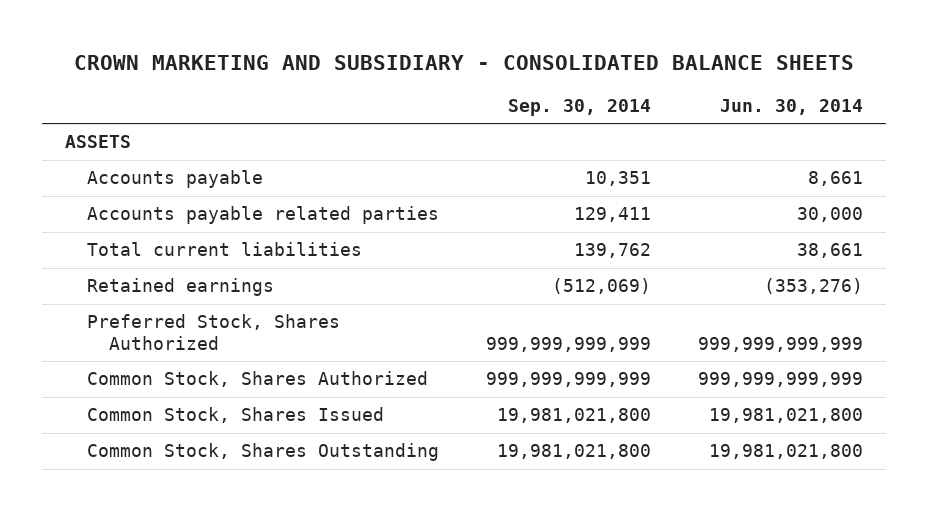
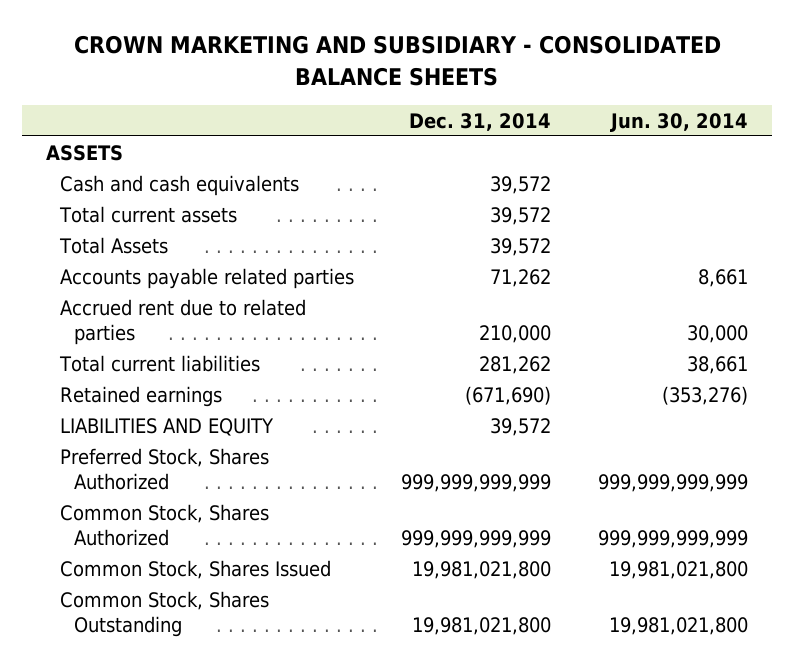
[507,98,651,116] Sep. 30, 2014 -> none
none -> [409,112,552,131] Dec. 31, 2014
none -> [59,174,299,196] Cash and cash equivalents
none -> [58,205,237,223] Total current assets
none -> [58,236,168,254] Total Assets
[87,170,264,189] Accounts payable -> [59,267,354,289] Accounts payable related parties
[87,206,440,225] Accounts payable related parties -> [59,298,306,346] Accrued rent due to related parties
none -> [59,417,274,436] LIABILITIES AND EQUITY

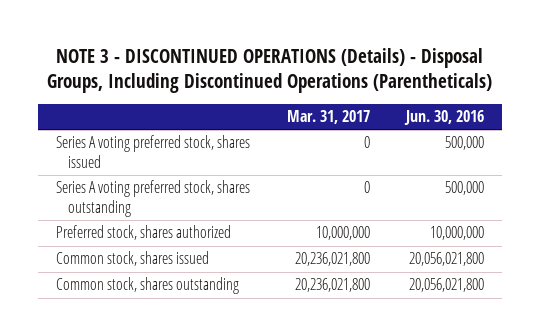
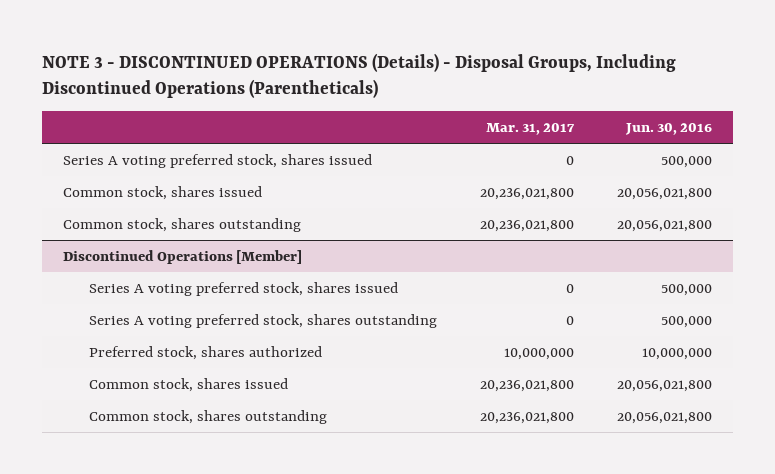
none -> [63,185,263,200] Common stock, shares issued
none -> [63,217,302,232] Common stock, shares outstanding
none -> [63,249,303,264] Discontinued Operations [Member]
none -> [88,281,398,296] Series A voting preferred stock, shares issued

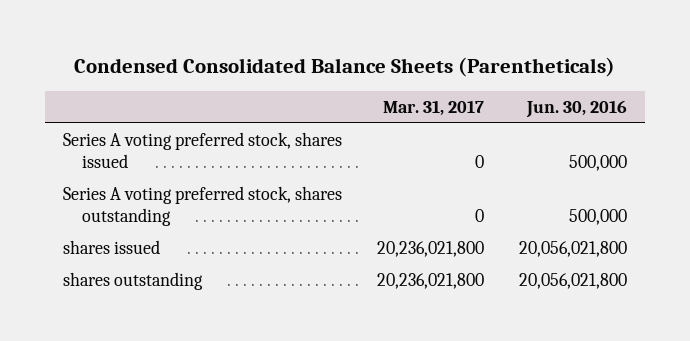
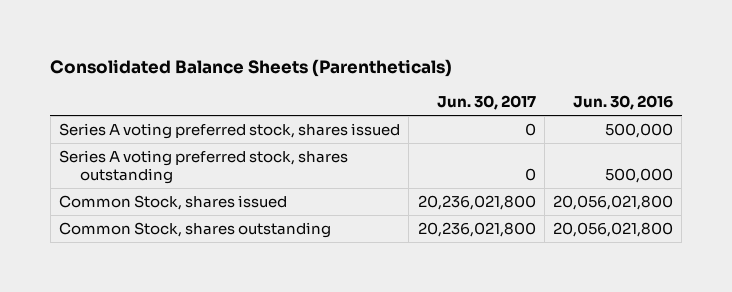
[73,56,615,77] Condensed Consolidated Balance Sheets (Parentheticals) -> [50,59,453,78] Consolidated Balance Sheets (Parentheticals)
[382,100,484,117] Mar. 31, 2017 -> none
none -> [436,95,536,111] Jun. 30, 2017
[62,240,160,255] shares issued -> [59,194,288,210] Common Stock, shares issued
[62,272,203,291] shares outstanding -> [59,221,332,238] Common Stock, shares outstanding

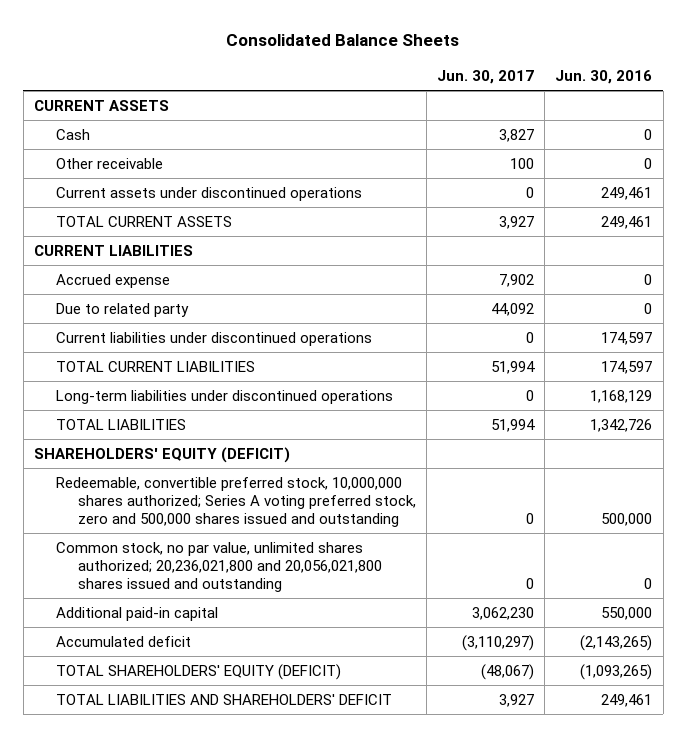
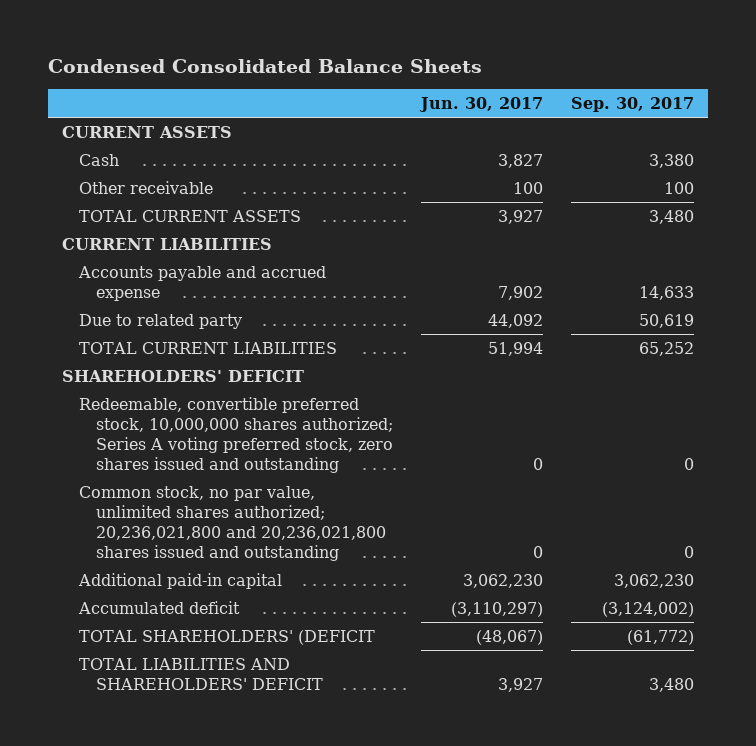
[226,34,460,47] Consolidated Balance Sheets -> [48,59,483,74] Condensed Consolidated Balance Sheets
[555,69,653,84] Jun. 30, 2016 -> none
none -> [570,96,694,112] Sep. 30, 2017
[55,186,362,201] Current assets under discontinued operations -> none
[55,273,170,288] Accrued expense -> [78,265,327,301] Accounts payable and accrued expense
[55,331,372,346] Current liabilities under discontinued operations -> none
[55,389,393,404] Long-term liabilities under discontinued operations -> none
[55,418,186,430] TOTAL LIABILITIES -> none
[33,446,290,463] SHAREHOLDERS' EQUITY (DEFICIT) -> [62,369,305,382] SHAREHOLDERS' DEFICIT
[55,476,416,527] Redeemable, convertible preferred stock, 10,000,000 shares authorized; Series A voting preferred stock, zero and 500,000 shares issued and outstanding -> [79,396,393,474] Redeemable, convertible preferred stock, 10,000,000 shares authorized; Series A voting preferred stock, zero shares issued and outstanding
[55,541,382,592] Common stock, no par value, unlimited shares authorized; 20,236,021,800 and 20,056,021,800 shares issued and outstanding -> [79,485,386,562] Common stock, no par value, unlimited shares authorized; 20,236,021,800 and 20,236,021,800 shares issued and outstanding
[55,663,341,680] TOTAL SHAREHOLDERS' EQUITY (DEFICIT) -> [79,629,376,645] TOTAL SHAREHOLDERS' (DEFICIT

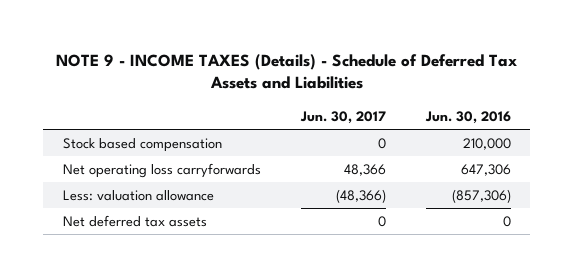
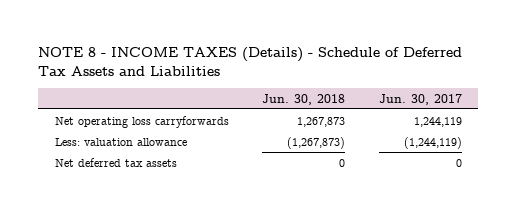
[55,53,517,90] NOTE 9 - INCOME TAXES (Details) - Schedule of Deferred Tax Assets and Liabilities -> [38,46,463,76] NOTE 8 - INCOME TAXES (Details) - Schedule of Deferred Tax Assets and Liabilities
[424,110,511,124] Jun. 30, 2016 -> none
none -> [262,93,346,105] Jun. 30, 2018
[62,137,222,152] Stock based compensation -> none
[343,163,386,176] 48,366 -> [413,116,462,127] 1,244,119
[335,188,386,203] (48,366) -> [403,136,462,149] (1,244,119)

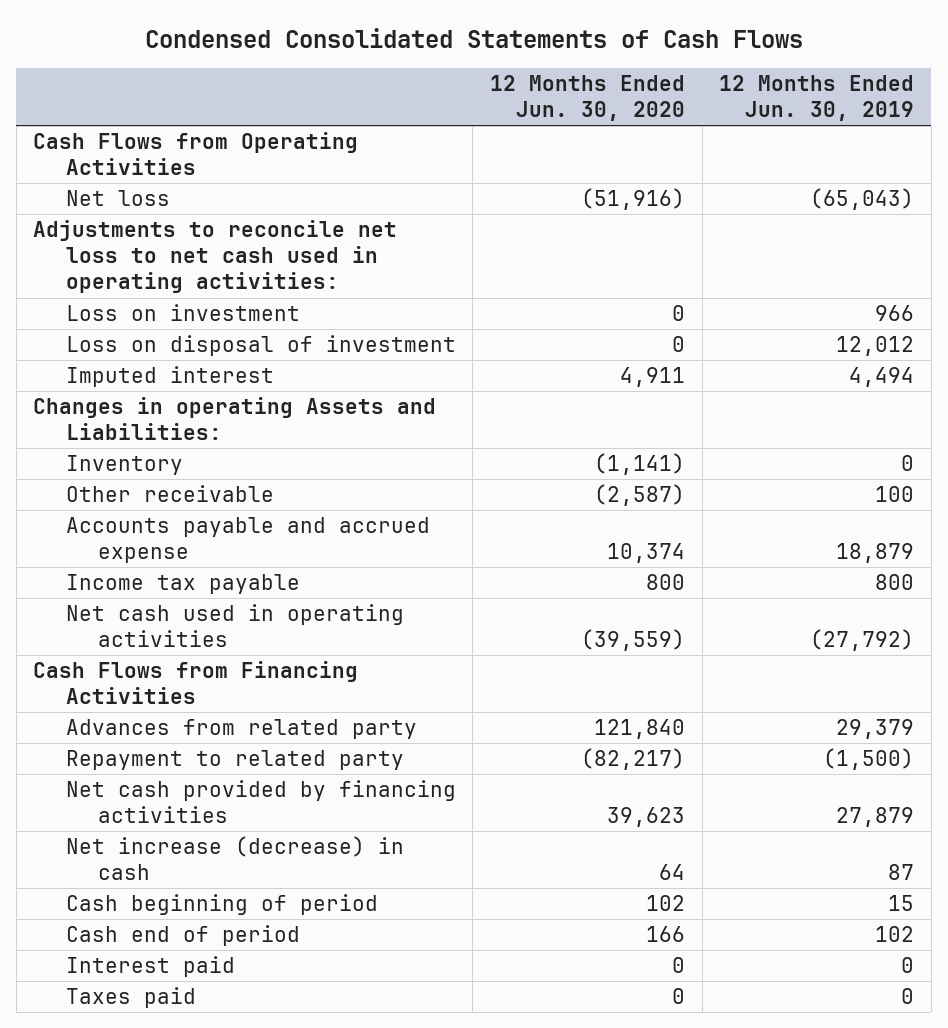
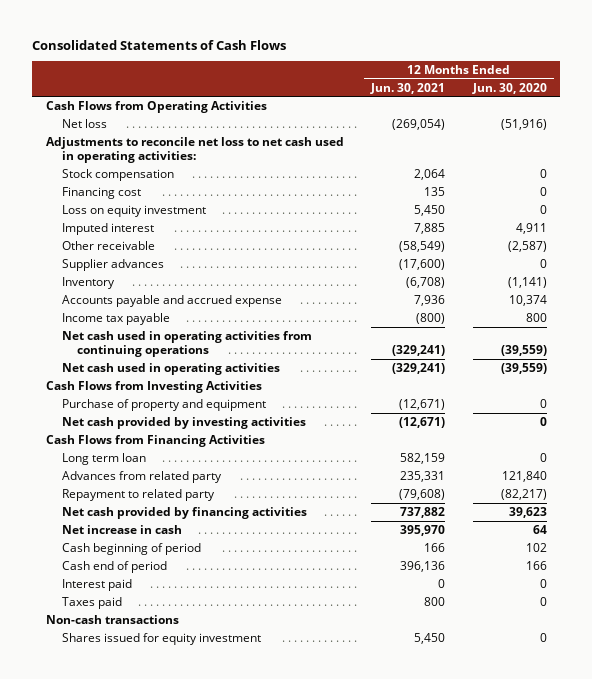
[144,27,803,48] Condensed Consolidated Statements of Cash Flows -> [32,39,287,50] Consolidated Statements of Cash Flows
[719,75,915,122] 12 Months Ended Jun. 30, 2019 -> none
none -> [370,82,446,94] Jun. 30, 2021
[65,335,456,357] Loss on disposal of investment -> none
none -> [61,168,174,181] Stock compensation
none -> [61,186,141,199] Financing cost
[65,304,300,322] Loss on investment -> [61,204,206,217] Loss on equity investment
[33,397,437,441] Changes in operating Assets and Liabilities: -> none
none -> [61,258,164,271] Supplier advances
[65,455,183,476] Inventory -> [61,276,115,289] Inventory
none -> [61,330,312,358] Net cash used in operating activities from continuing operations
none -> [45,380,262,393] Cash Flows from Investing Activities
none -> [61,398,266,411] Purchase of property and equipment
none -> [61,416,306,429] Net cash provided by investing activities
none -> [61,452,146,465] Long term loan
[65,836,404,881] Net increase (decrease) in cash -> [61,524,182,534] Net increase in cash
none -> [45,614,179,624] Non-cash transactions
none -> [61,632,261,645] Shares issued for equity investment

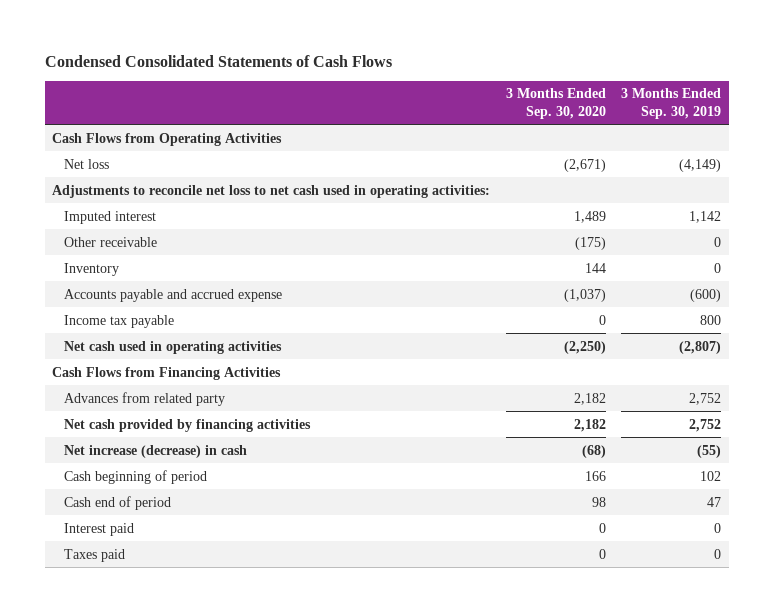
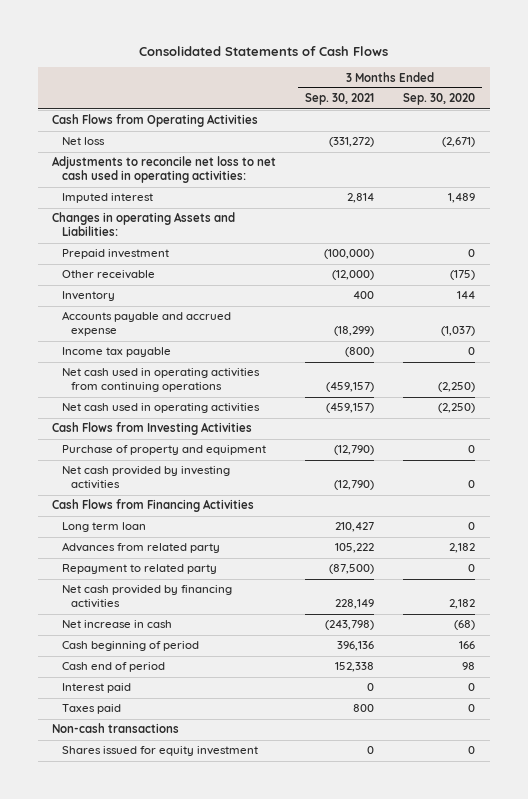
[44,54,392,67] Condensed Consolidated Statements of Cash Flows -> [138,45,388,56] Consolidated Statements of Cash Flows
[621,88,722,119] 3 Months Ended Sep. 30, 2019 -> none
none -> [305,93,375,106] Sep. 30, 2021
none -> [52,212,236,237] Changes in operating Assets and Liabilities:
none -> [61,249,169,260] Prepaid investment
none -> [61,368,260,393] Net cash used in operating activities from continuing operations
none -> [52,422,253,436] Cash Flows from Investing Activities
none -> [61,445,266,456] Purchase of property and equipment
none -> [61,466,230,490] Net cash provided by investing activities
none -> [61,522,146,533] Long term loan
none -> [61,564,217,575] Repayment to related party
[64,444,248,458] Net increase (decrease) in cash -> [61,620,172,629] Net increase in cash
none -> [52,723,180,734] Non-cash transactions
none -> [61,746,258,757] Shares issued for equity investment

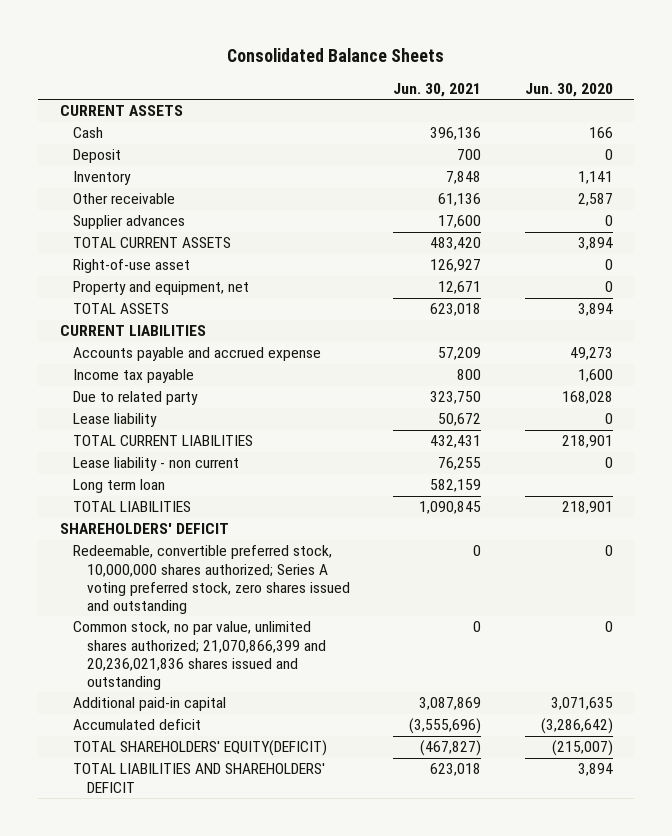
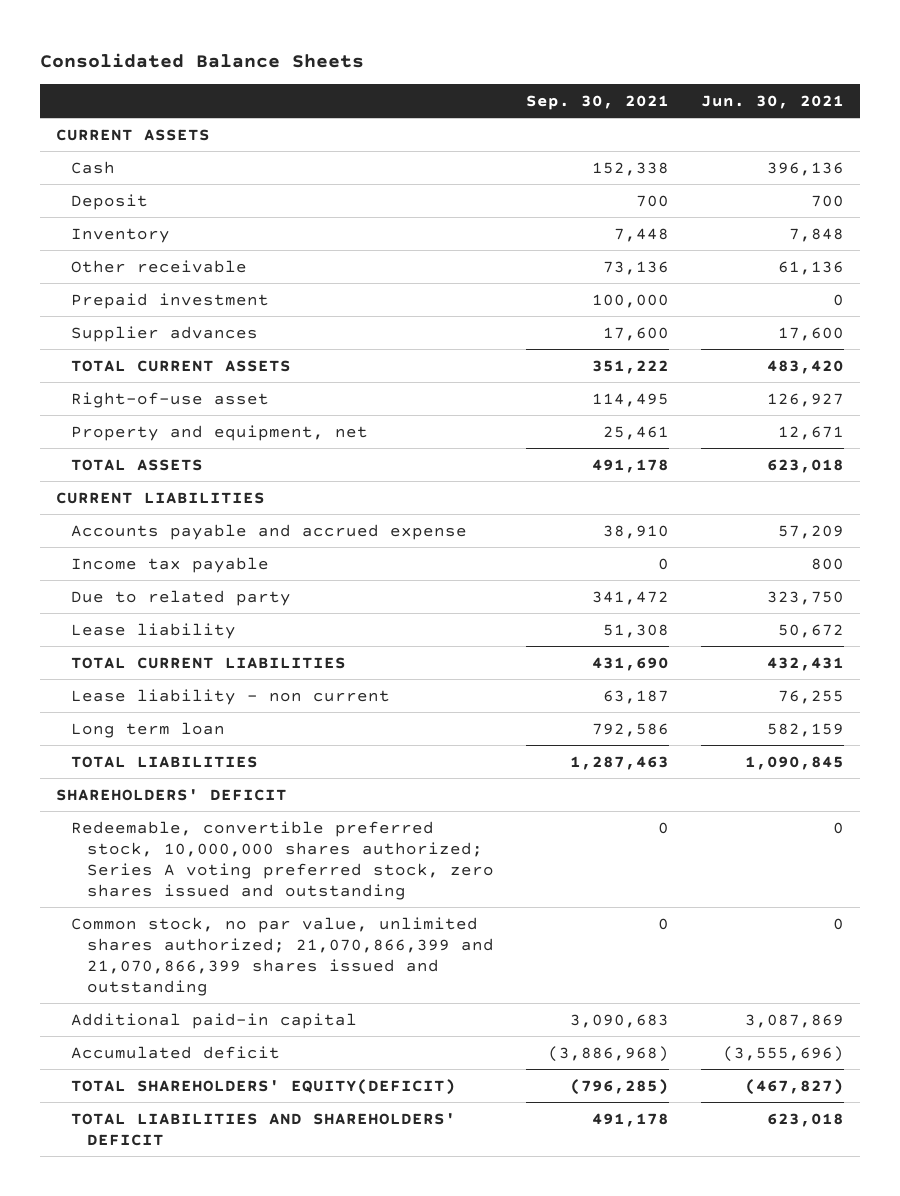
[524,82,613,97] Jun. 30, 2020 -> none
none -> [525,94,669,110] Sep. 30, 2021
none -> [71,292,270,309] Prepaid investment
[73,621,327,690] Common stock, no par value, unlimited shares authorized; 21,070,866,399 and 20,236,021,836 shares issued and outstanding -> [71,916,494,996] Common stock, no par value, unlimited shares authorized; 21,070,866,399 and 21,070,866,399 shares issued and outstanding

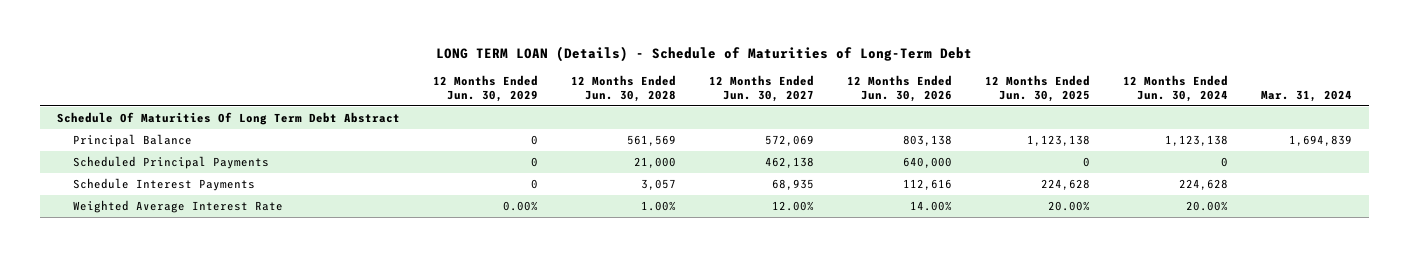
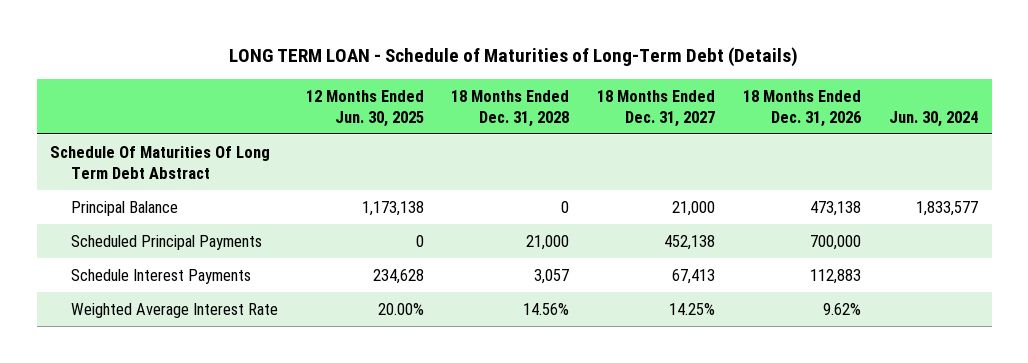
[436,46,973,63] LONG TERM LOAN (Details) - Schedule of Maturities of Long-Term Debt -> [229,47,799,68] LONG TERM LOAN - Schedule of Maturities of Long-Term Debt (Details)
[432,74,538,102] 12 Months Ended Jun. 30, 2029 -> none
[570,74,676,102] 12 Months Ended Jun. 30, 2028 -> none
[708,74,814,102] 12 Months Ended Jun. 30, 2027 -> none
[846,74,952,102] 12 Months Ended Jun. 30, 2026 -> none
[1123,74,1229,102] 12 Months Ended Jun. 30, 2024 -> none
[1261,89,1353,102] Mar. 31, 2024 -> none
none -> [451,89,570,127] 18 Months Ended Dec. 31, 2028
none -> [597,89,716,127] 18 Months Ended Dec. 31, 2027
none -> [743,89,862,127] 18 Months Ended Dec. 31, 2026
none -> [888,110,978,127] Jun. 30, 2024
[1027,135,1091,147] 1,123,138 -> [361,200,424,216] 1,173,138
[1041,179,1091,191] 224,628 -> [372,268,424,284] 234,628

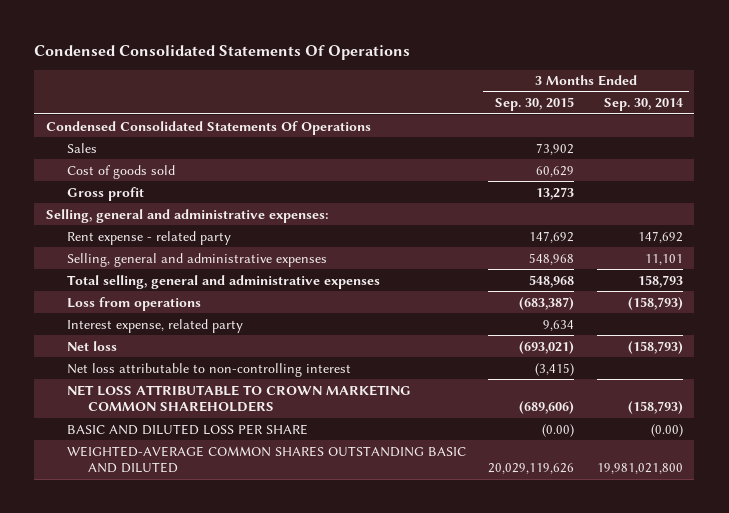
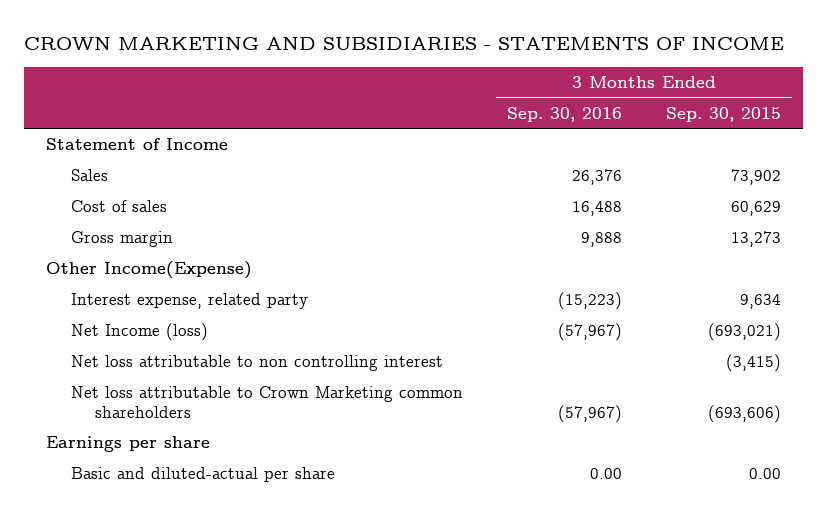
[34,44,411,60] Condensed Consolidated Statements Of Operations -> [24,37,785,51] CROWN MARKETING AND SUBSIDIARIES - STATEMENTS OF INCOME
[604,98,684,112] Sep. 30, 2014 -> none
none -> [506,106,622,122] Sep. 30, 2016
[45,120,371,135] Condensed Consolidated Statements Of Operations -> none
none -> [46,138,229,151] Statement of Income
[45,208,329,223] Selling, general and administrative expenses: -> none
[66,230,231,245] Rent expense - related party -> none
[66,252,327,267] Selling, general and administrative expenses -> none
[66,274,380,289] Total selling, general and administrative expenses -> none
[66,296,201,311] Loss from operations -> none
[66,164,175,179] Cost of goods sold -> [70,200,167,213] Cost of sales
[66,186,144,201] Gross profit -> [70,231,173,248] Gross margin
none -> [46,261,253,280] Other Income(Expense)
[66,445,466,474] WEIGHTED-AVERAGE COMMON SHARES OUTSTANDING BASIC AND DILUTED -> none
[66,340,117,351] Net loss -> [70,323,208,342] Net Income (loss)
[66,362,351,377] Net loss attributable to non-controlling interest -> [70,355,443,372] Net loss attributable to non controlling interest
[66,384,411,413] NET LOSS ATTRIBUTABLE TO CROWN MARKETING COMMON SHAREHOLDERS -> [70,386,463,418] Net loss attributable to Crown Marketing common shareholders
[519,401,575,415] (689,606) -> [707,404,781,423] (693,606)
none -> [46,436,211,453] Earnings per share
[66,423,308,435] BASIC AND DILUTED LOSS PER SHARE -> [70,467,335,483] Basic and diluted-actual per share
[542,423,575,437] (0.00) -> [748,468,781,480] 0.00

